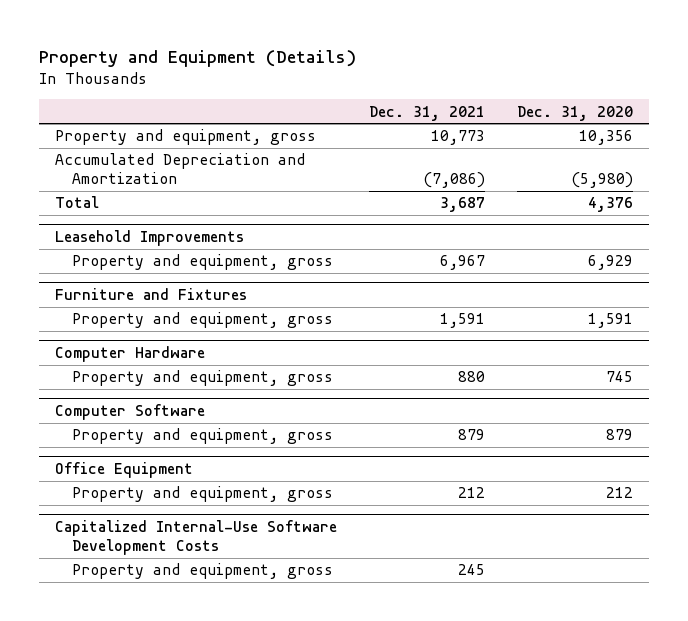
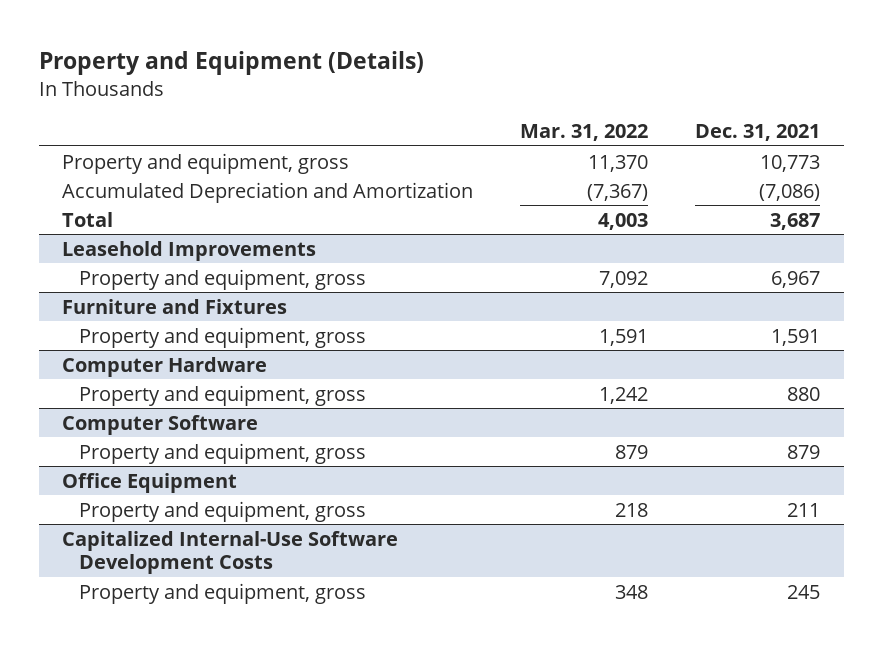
[517,105,634,121] Dec. 31, 2020 -> none
none -> [520,123,649,141] Mar. 31, 2022
[457,487,485,499] 212 -> [787,502,821,517] 211

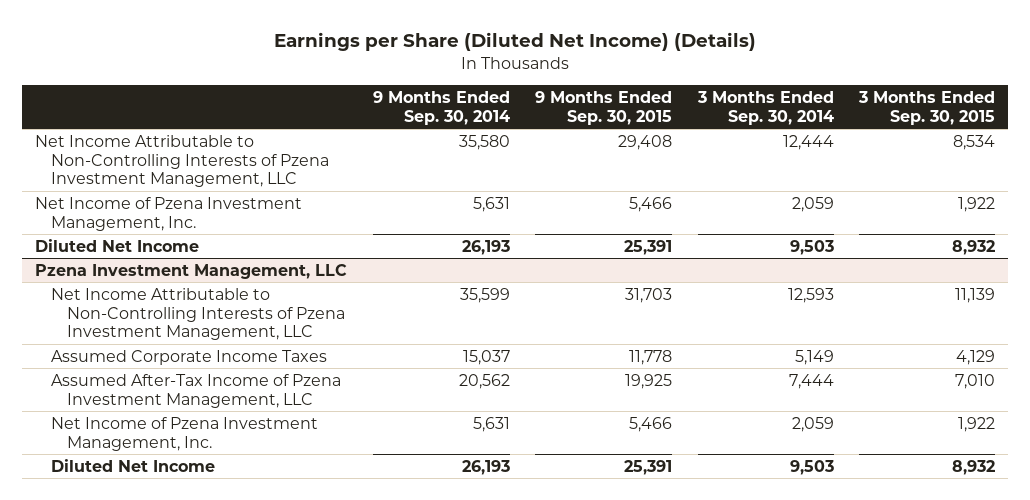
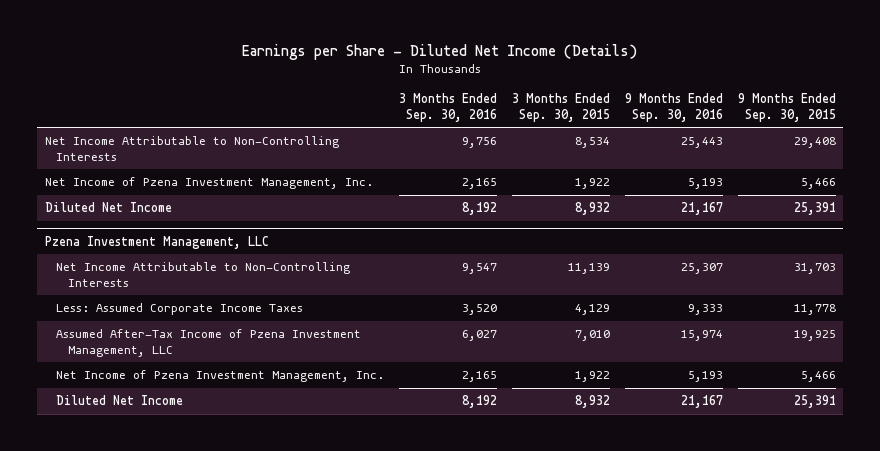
[274,32,757,52] Earnings per Share (Diluted Net Income) (Details) -> [242,44,638,61] Earnings per Share - Diluted Net Income (Details)
[372,91,510,125] 9 Months Ended Sep. 30, 2014 -> none
[696,91,834,125] 3 Months Ended Sep. 30, 2014 -> none
none -> [399,92,498,122] 3 Months Ended Sep. 30, 2016
none -> [625,92,724,122] 9 Months Ended Sep. 30, 2016
[35,134,330,188] Net Income Attributable to Non-Controlling Interests of Pzena Investment Management, LLC -> [44,136,339,161] Net Income Attributable to Non-Controlling Interests
[51,287,346,341] Net Income Attributable to Non-Controlling Interests of Pzena Investment Management, LLC -> [56,262,351,287] Net Income Attributable to Non-Controlling Interests
[51,349,328,365] Assumed Corporate Income Taxes -> [56,303,304,316] Less: Assumed Corporate Income Taxes

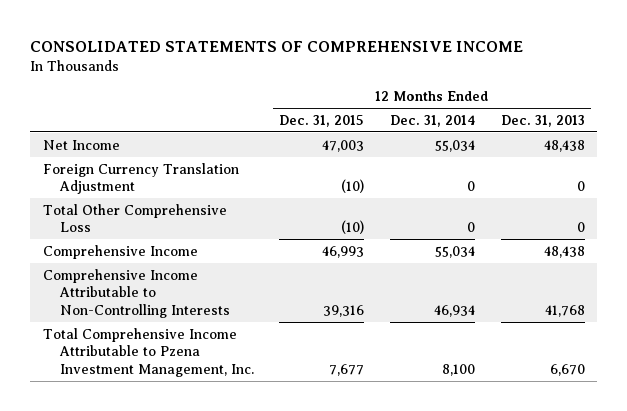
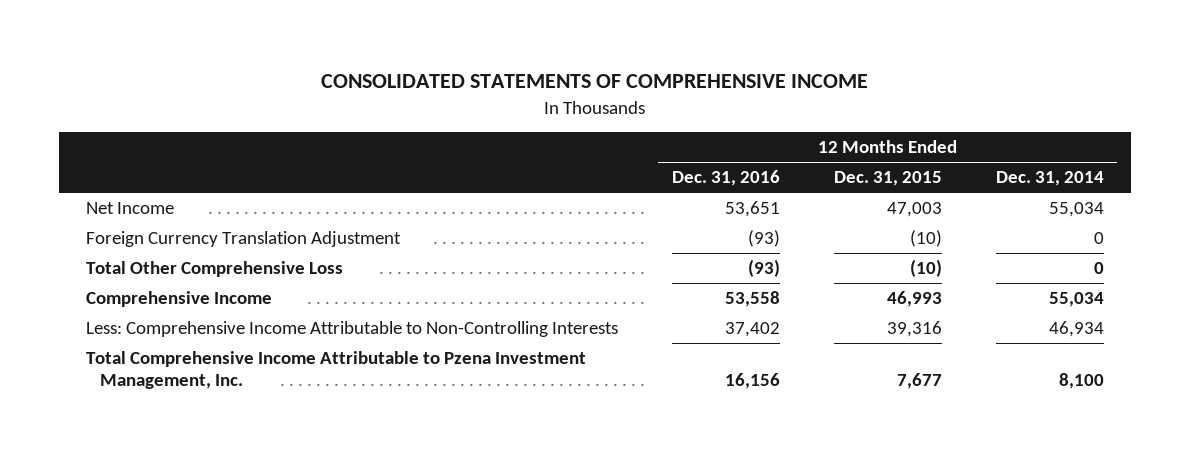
[500,114,585,127] Dec. 31, 2013 -> none
none -> [671,170,780,187] Dec. 31, 2016
[42,268,230,319] Comprehensive Income Attributable to Non-Controlling Interests -> [85,321,618,338] Less: Comprehensive Income Attributable to Non-Controlling Interests

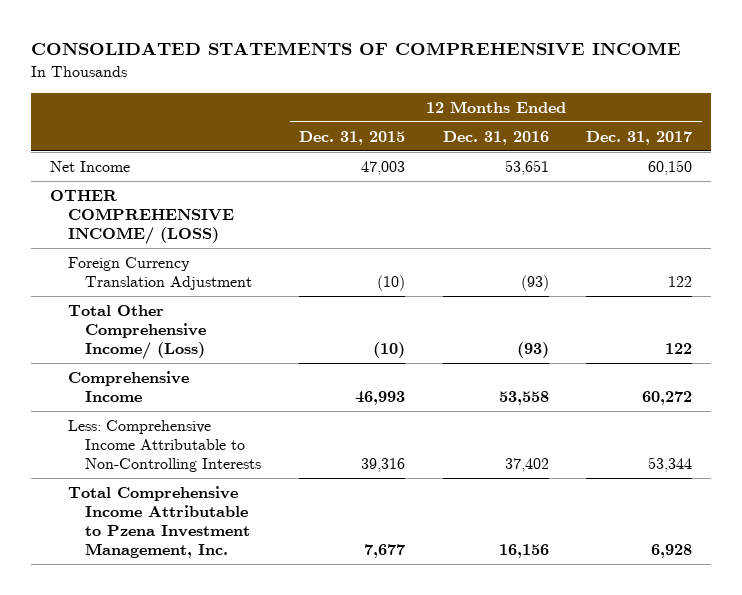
[995,171,1104,187] Dec. 31, 2014 -> none
none -> [586,130,693,145] Dec. 31, 2017
none -> [49,190,234,246] OTHER COMPREHENSIVE INCOME/ (LOSS)
[85,261,343,278] Total Other Comprehensive Loss -> [67,305,207,361] Total Other Comprehensive Income/ (Loss)

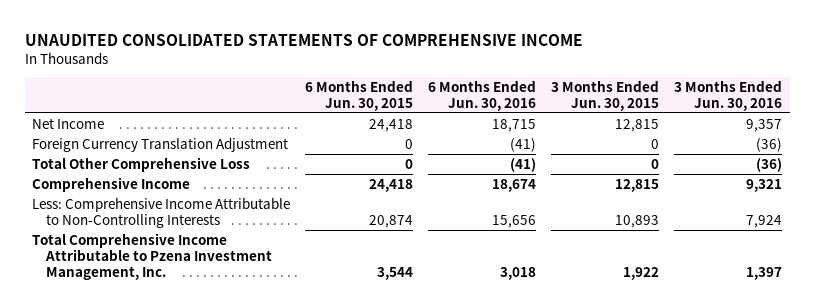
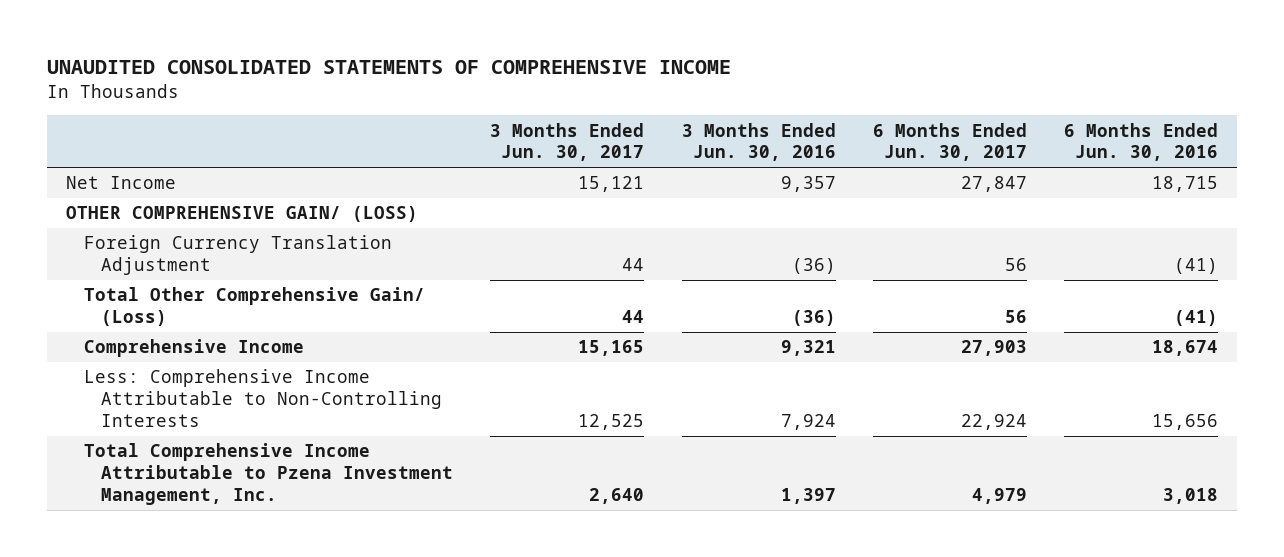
[305,79,414,112] 6 Months Ended Jun. 30, 2015 -> none
[551,79,660,112] 3 Months Ended Jun. 30, 2015 -> none
none -> [490,122,645,162] 3 Months Ended Jun. 30, 2017
none -> [872,122,1027,162] 6 Months Ended Jun. 30, 2017
none -> [65,206,418,223] OTHER COMPREHENSIVE GAIN/ (LOSS)
[32,156,251,172] Total Other Comprehensive Loss -> [83,287,425,327] Total Other Comprehensive Gain/ (Loss)

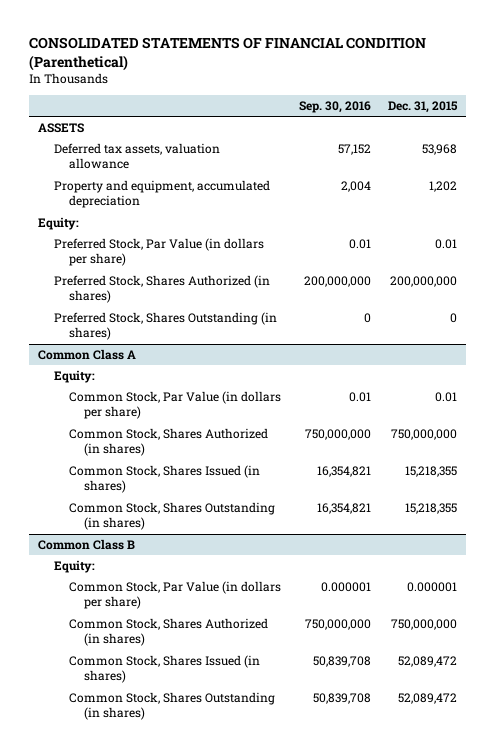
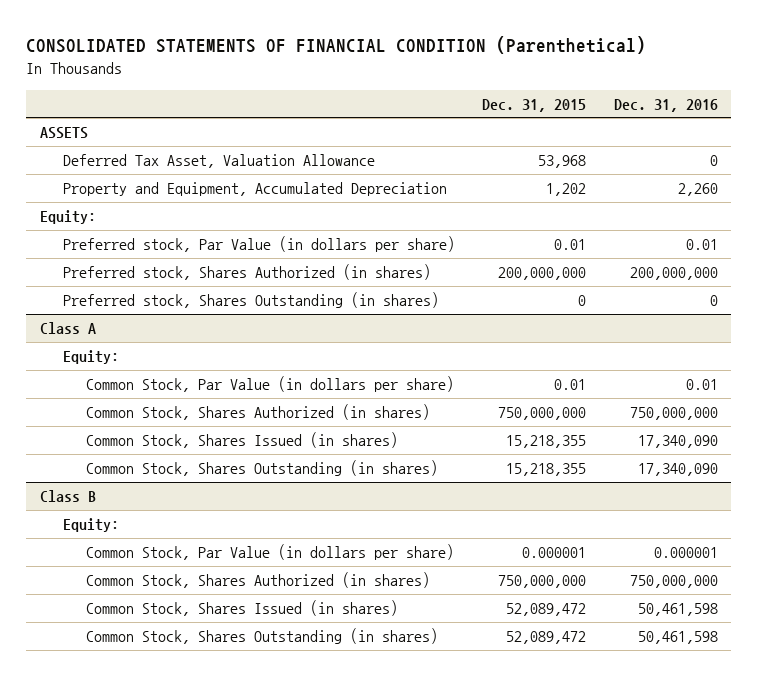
[298,101,371,114] Sep. 30, 2016 -> none
none -> [613,98,718,112] Dec. 31, 2016
[53,142,220,170] Deferred tax assets, valuation allowance -> [62,154,375,169] Deferred Tax Asset, Valuation Allowance
[53,179,270,209] Property and equipment, accumulated depreciation -> [62,182,447,197] Property and Equipment, Accumulated Depreciation
[53,237,264,267] Preferred Stock, Par Value (in dollars per share) -> [62,236,455,253] Preferred stock, Par Value (in dollars per share)
[53,274,270,304] Preferred Stock, Shares Authorized (in shares) -> [62,264,431,281] Preferred stock, Shares Authorized (in shares)
[53,311,277,341] Preferred Stock, Shares Outstanding (in shares) -> [62,292,439,309] Preferred stock, Shares Outstanding (in shares)
[38,348,137,360] Common Class A -> [40,322,97,335] Class A
[38,538,136,550] Common Class B -> [40,490,97,503] Class B

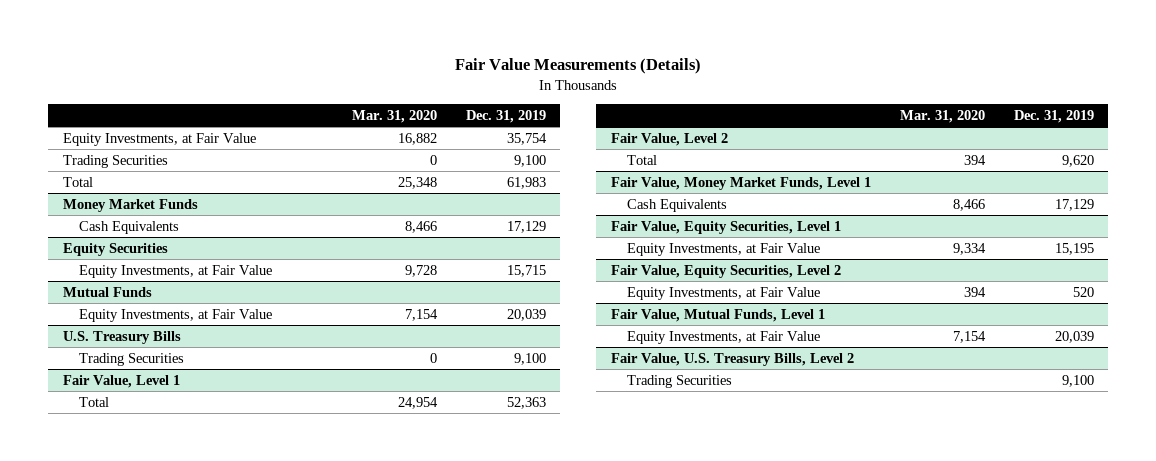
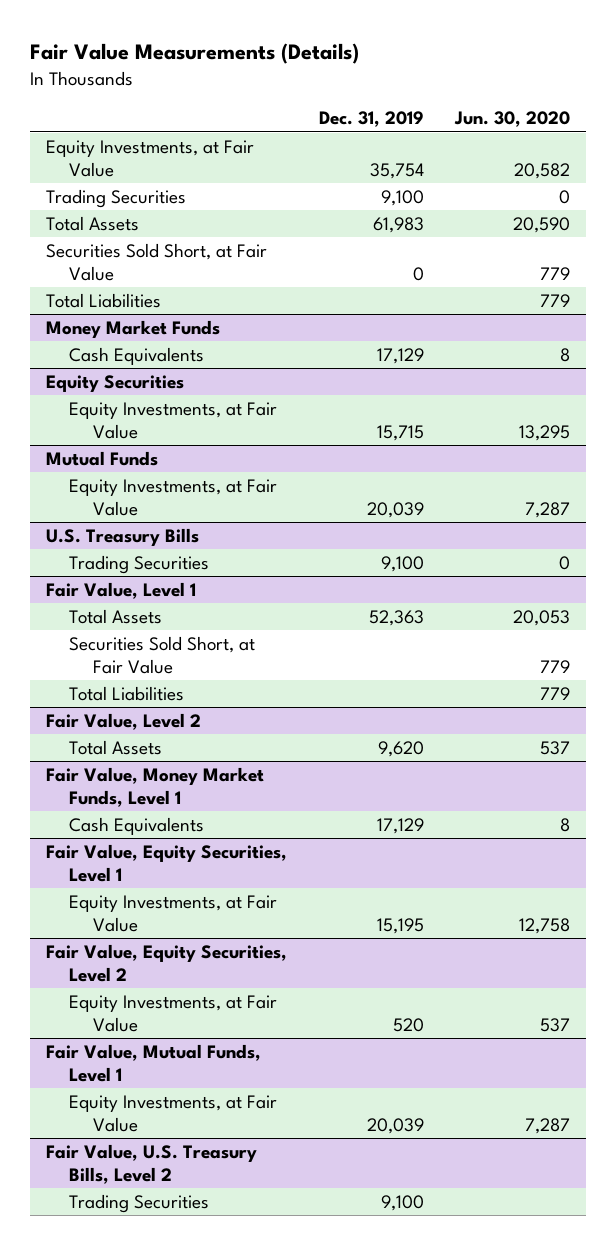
[351,109,437,123] Mar. 31, 2020 -> none
none -> [454,111,571,128] Jun. 30, 2020
[62,176,93,187] Total -> [45,215,139,231] Total Assets
none -> [45,242,267,281] Securities Sold Short, at Fair Value
none -> [45,292,161,308] Total Liabilities
[79,396,110,407] Total -> [69,608,163,624] Total Assets
none -> [69,635,256,674] Securities Sold Short, at Fair Value
none -> [69,685,185,701] Total Liabilities
[626,154,657,165] Total -> [69,739,163,755] Total Assets

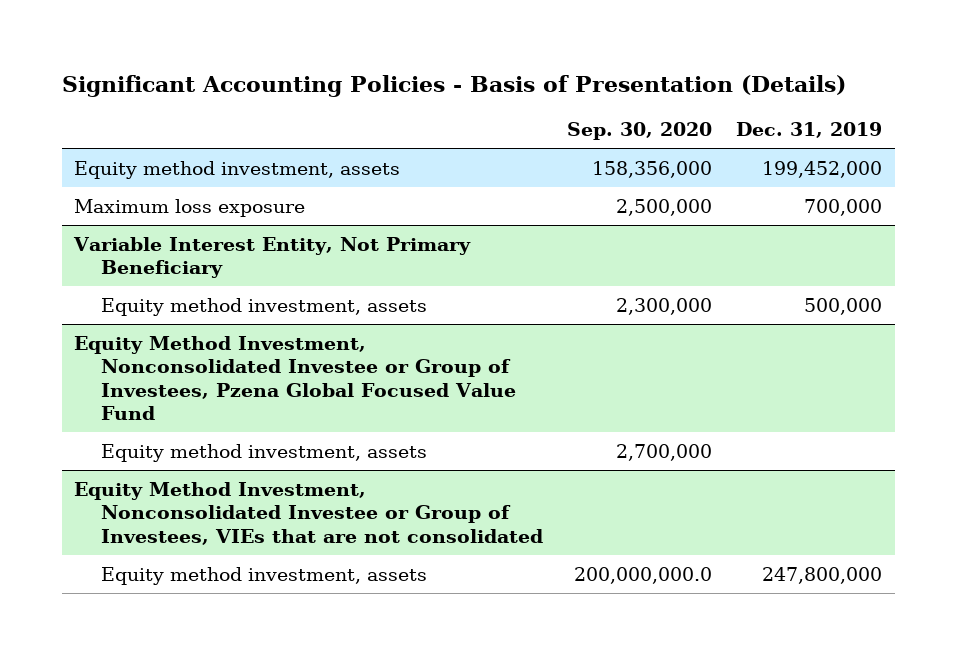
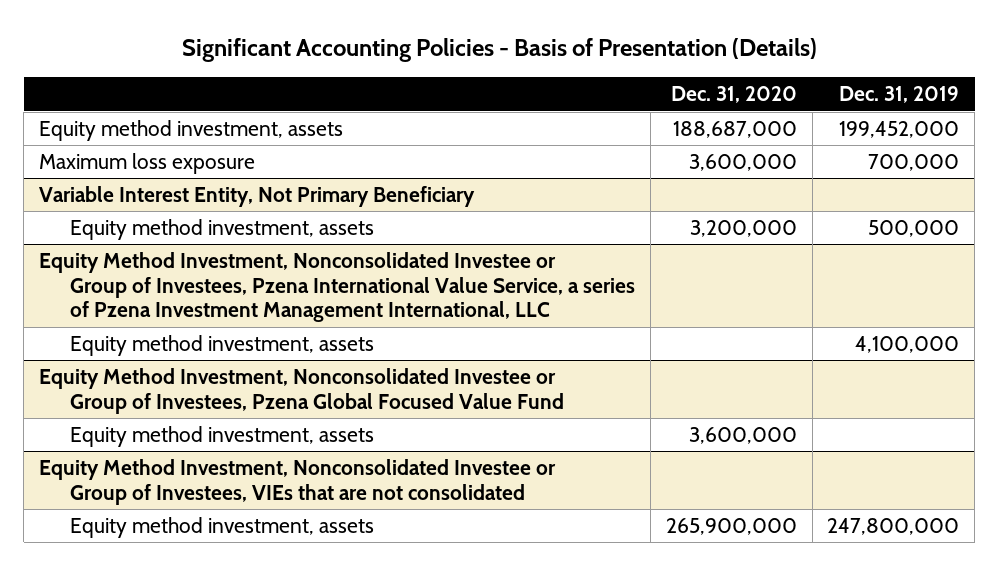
[566,122,712,141] Sep. 30, 2020 -> none
none -> [670,86,797,104] Dec. 31, 2020
none -> [39,252,636,323] Equity Method Investment, Nonconsolidated Investee or Group of Investees, Pzena International Value Service, a series of Pzena Investment Management International, LLC
none -> [70,335,375,357] Equity method investment, assets

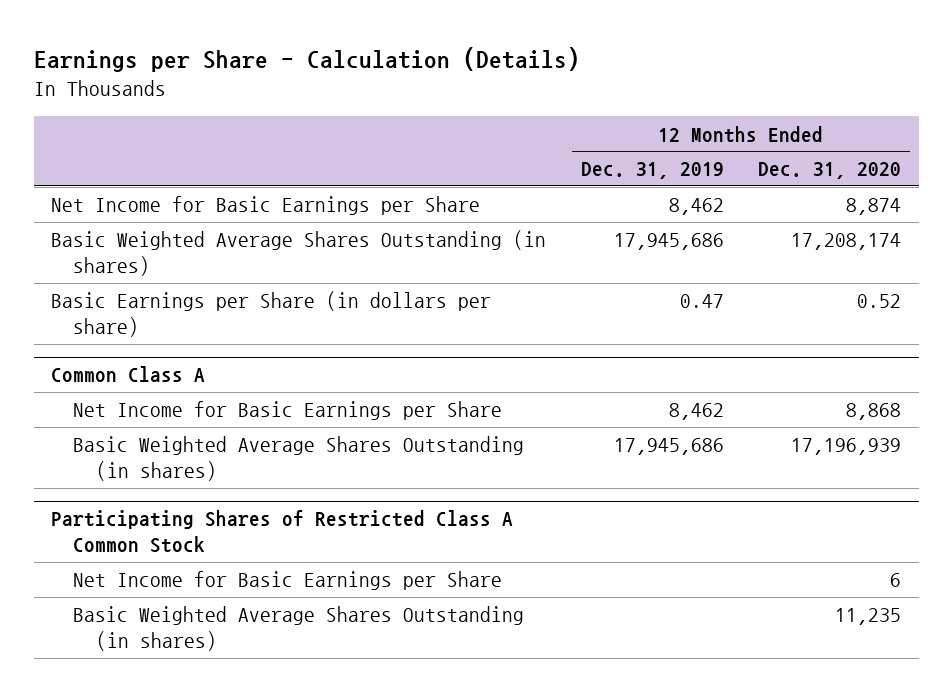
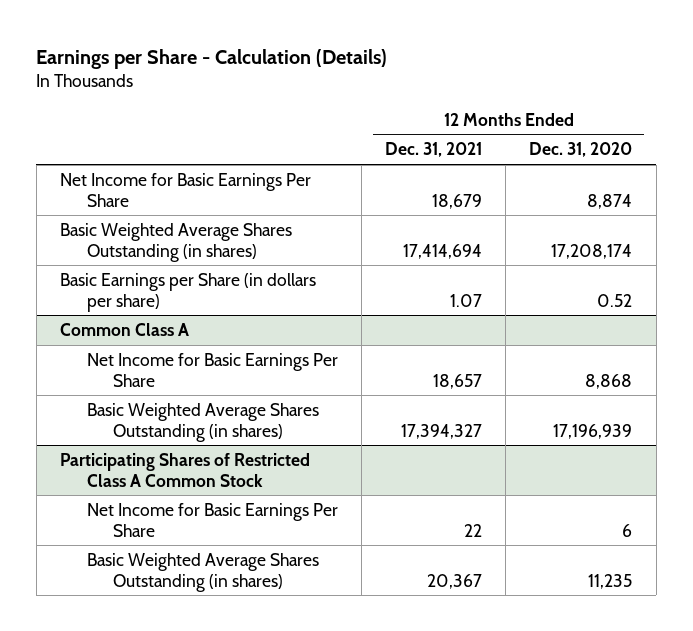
[580,162,724,180] Dec. 31, 2019 -> none
none -> [384,142,482,158] Dec. 31, 2021
[51,196,481,216] Net Income for Basic Earnings per Share -> [60,172,312,207] Net Income for Basic Earnings Per Share
[73,401,503,421] Net Income for Basic Earnings per Share -> [86,352,338,387] Net Income for Basic Earnings Per Share
[73,571,503,591] Net Income for Basic Earnings per Share -> [86,502,338,537] Net Income for Basic Earnings Per Share

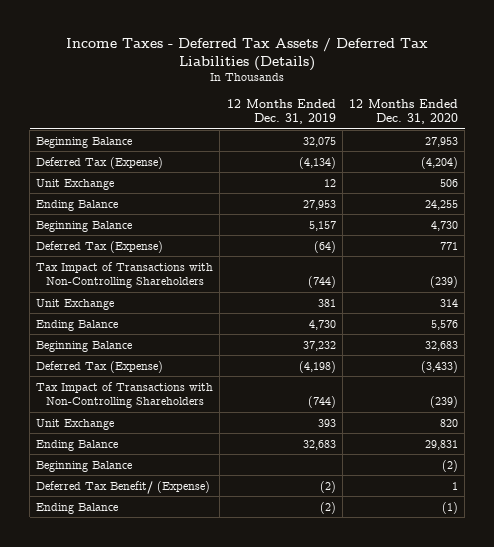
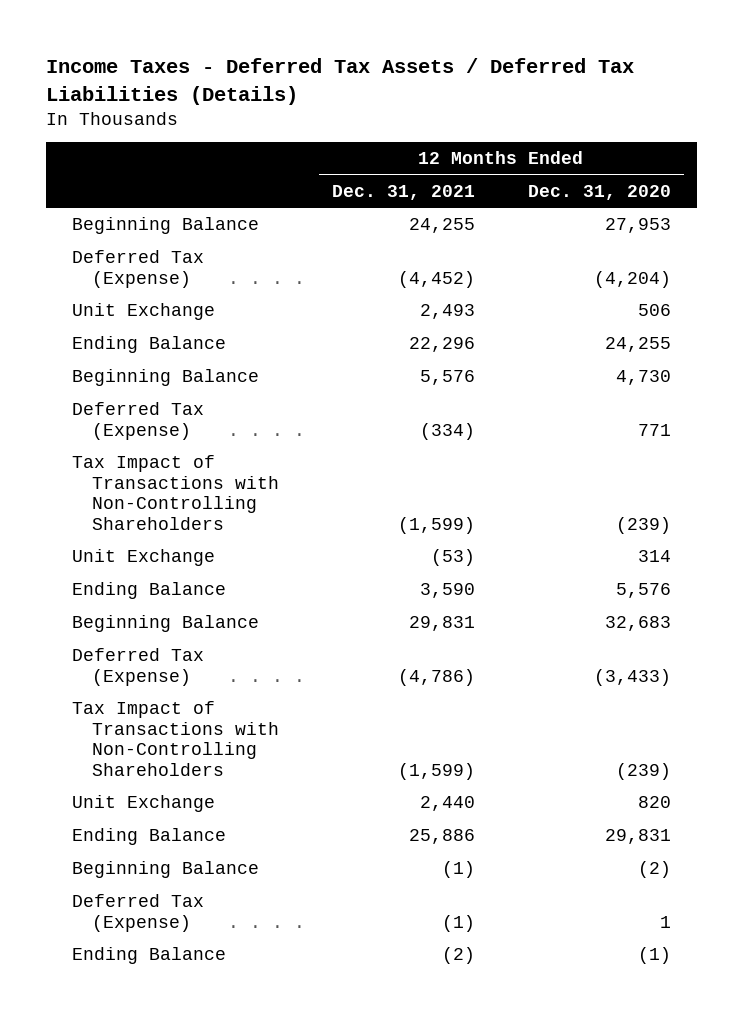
[226,98,336,125] 12 Months Ended Dec. 31, 2019 -> none
none -> [331,185,475,201] Dec. 31, 2021
[36,480,211,494] Deferred Tax Benefit/ (Expense) -> [71,894,204,932] Deferred Tax (Expense)

